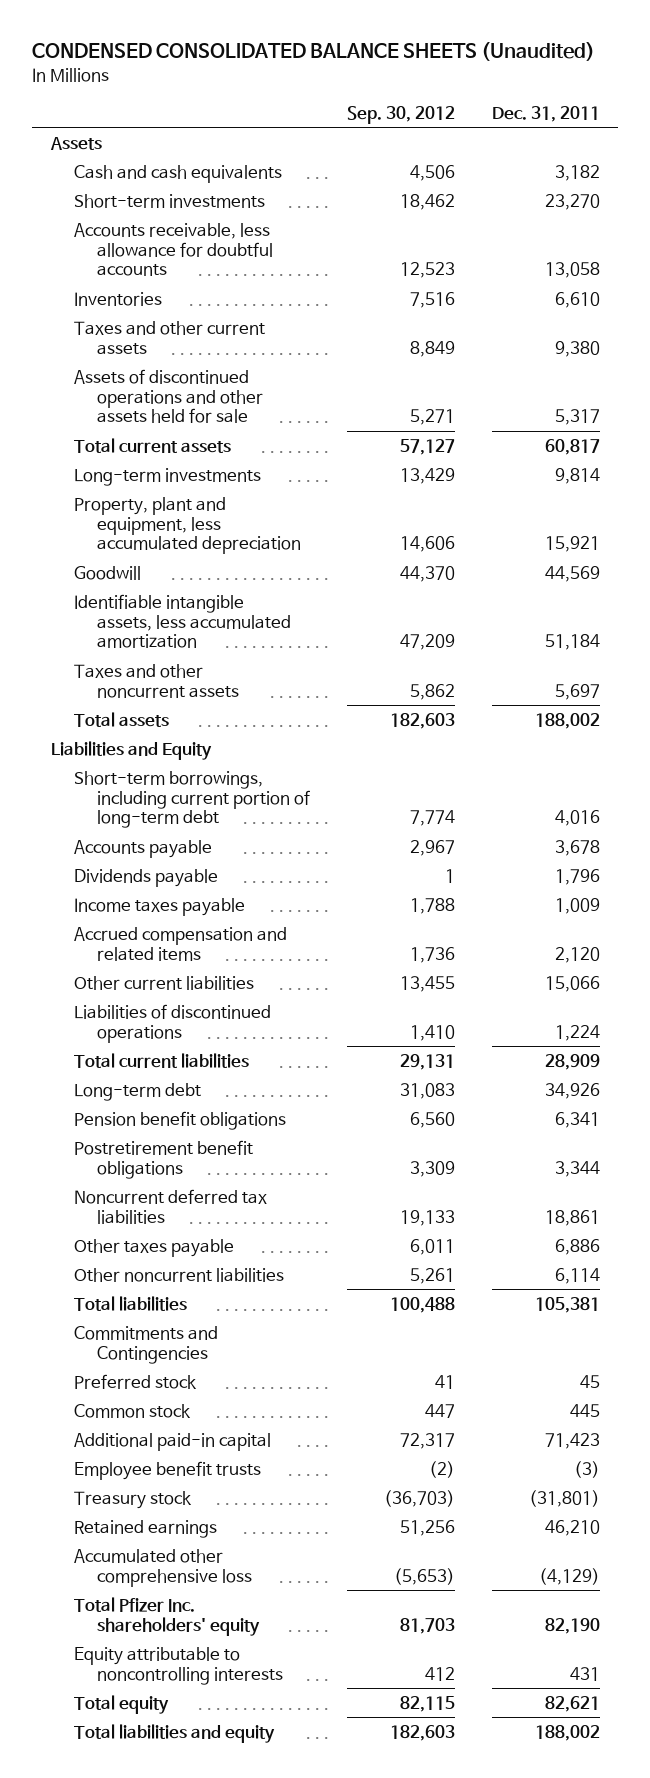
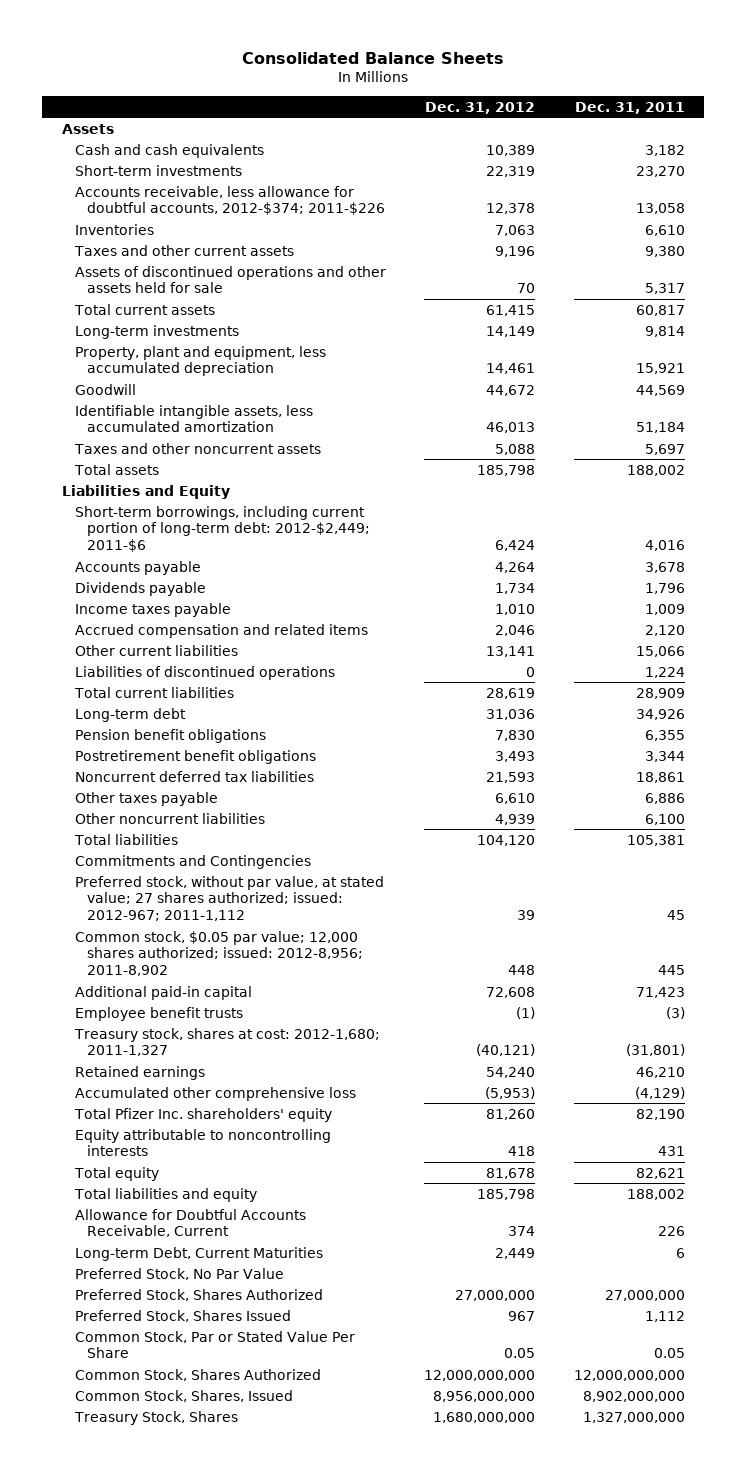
[32,42,596,62] CONDENSED CONSOLIDATED BALANCE SHEETS (Unaudited) -> [242,51,505,64] Consolidated Balance Sheets
[347,105,456,124] Sep. 30, 2012 -> none
none -> [425,101,536,114] Dec. 31, 2012
[74,222,274,277] Accounts receivable, less allowance for doubtful accounts -> [74,185,386,216] Accounts receivable, less allowance for doubtful accounts, 2012-$374; 2011-$226
[74,770,311,829] Short-term borrowings, including current portion of long-term debt -> [74,505,371,553] Short-term borrowings, including current portion of long-term debt: 2012-$2,449; 2011-$6
[554,1111,600,1128] 6,341 -> [644,729,685,741] 6,355
[554,1267,600,1284] 6,114 -> [644,813,685,825] 6,100
[74,1373,198,1389] Preferred stock -> [74,875,384,922] Preferred stock, without par value, at stated value; 27 shares authorized; issued: 2012-967; 2011-1,112
[74,1403,192,1418] Common stock -> [74,930,364,977] Common stock, $0.05 par value; 12,000 shares authorized; issued: 2012-8,956; 2011-8,902
[74,1490,193,1509] Treasury stock -> [73,1027,380,1057] Treasury stock, shares at cost: 2012-1,680; 2011-1,327
none -> [74,1208,306,1238] Allowance for Doubtful Accounts Receivable, Current
none -> [74,1246,323,1261] Long-term Debt, Current Maturities
none -> [74,1267,284,1280] Preferred Stock, No Par Value
none -> [74,1288,323,1301] Preferred Stock, Shares Authorized
none -> [74,1309,291,1322] Preferred Stock, Shares Issued
none -> [74,1330,355,1359] Common Stock, Par or Stated Value Per Share
none -> [74,1368,321,1381] Common Stock, Shares Authorized
none -> [74,1389,293,1402] Common Stock, Shares, Issued
none -> [73,1410,238,1425] Treasury Stock, Shares

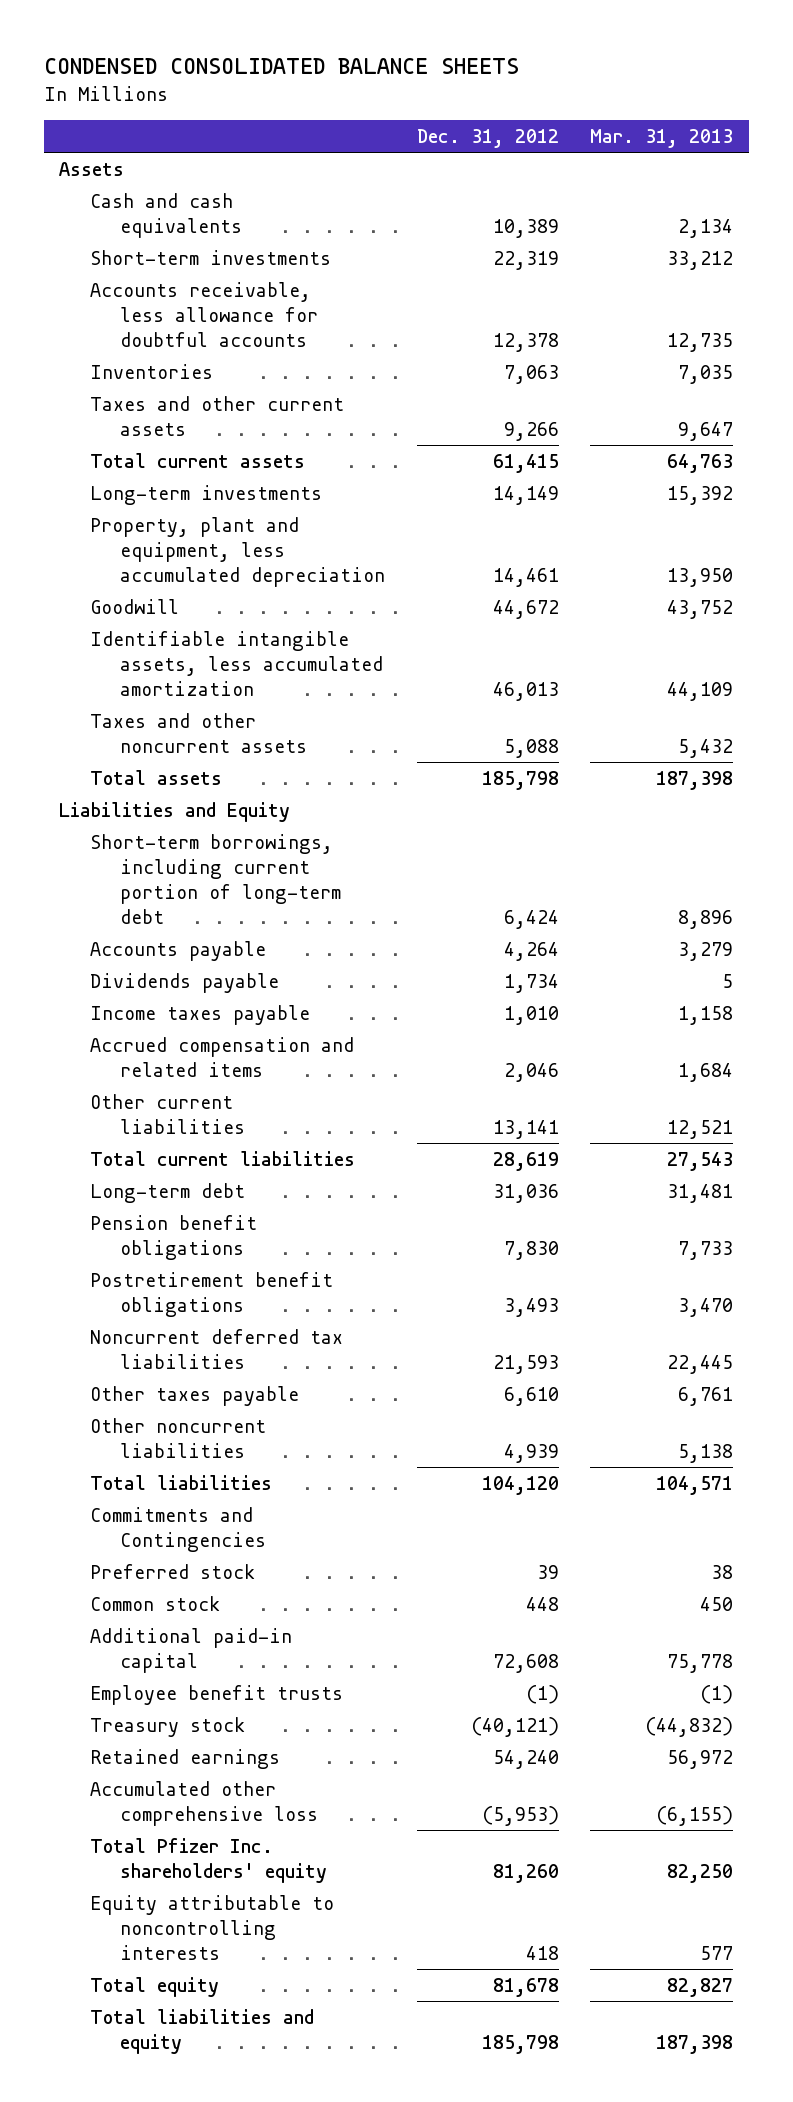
[242,51,505,64] Consolidated Balance Sheets -> [43,58,519,75] CONDENSED CONSOLIDATED BALANCE SHEETS
[574,101,685,114] Dec. 31, 2011 -> none
none -> [590,129,734,149] Mar. 31, 2013
[74,185,386,216] Accounts receivable, less allowance for doubtful accounts, 2012-$374; 2011-$226 -> [89,281,318,347] Accounts receivable, less allowance for doubtful accounts
[74,265,386,294] Assets of discontinued operations and other assets held for sale -> none
[495,245,536,257] 9,196 -> [503,421,559,441] 9,266
[74,505,371,553] Short-term borrowings, including current portion of long-term debt: 2012-$2,449; 2011-$6 -> [89,833,341,925] Short-term borrowings, including current portion of long-term debt
[74,665,335,680] Liabilities of discontinued operations -> none
[74,875,384,922] Preferred stock, without par value, at stated value; 27 shares authorized; issued: 2012-967; 2011-1,112 -> [89,1563,255,1579] Preferred stock
[74,930,364,977] Common stock, $0.05 par value; 12,000 shares authorized; issued: 2012-8,956; 2011-8,902 -> [89,1595,220,1611] Common stock
[73,1027,380,1057] Treasury stock, shares at cost: 2012-1,680; 2011-1,327 -> [89,1716,245,1737] Treasury stock
[74,1208,306,1238] Allowance for Doubtful Accounts Receivable, Current -> none
[74,1246,323,1261] Long-term Debt, Current Maturities -> none
[74,1267,284,1280] Preferred Stock, No Par Value -> none
[74,1288,323,1301] Preferred Stock, Shares Authorized -> none
[74,1309,291,1322] Preferred Stock, Shares Issued -> none
[74,1330,355,1359] Common Stock, Par or Stated Value Per Share -> none
[74,1368,321,1381] Common Stock, Shares Authorized -> none
[74,1389,293,1402] Common Stock, Shares, Issued -> none
[73,1410,238,1425] Treasury Stock, Shares -> none

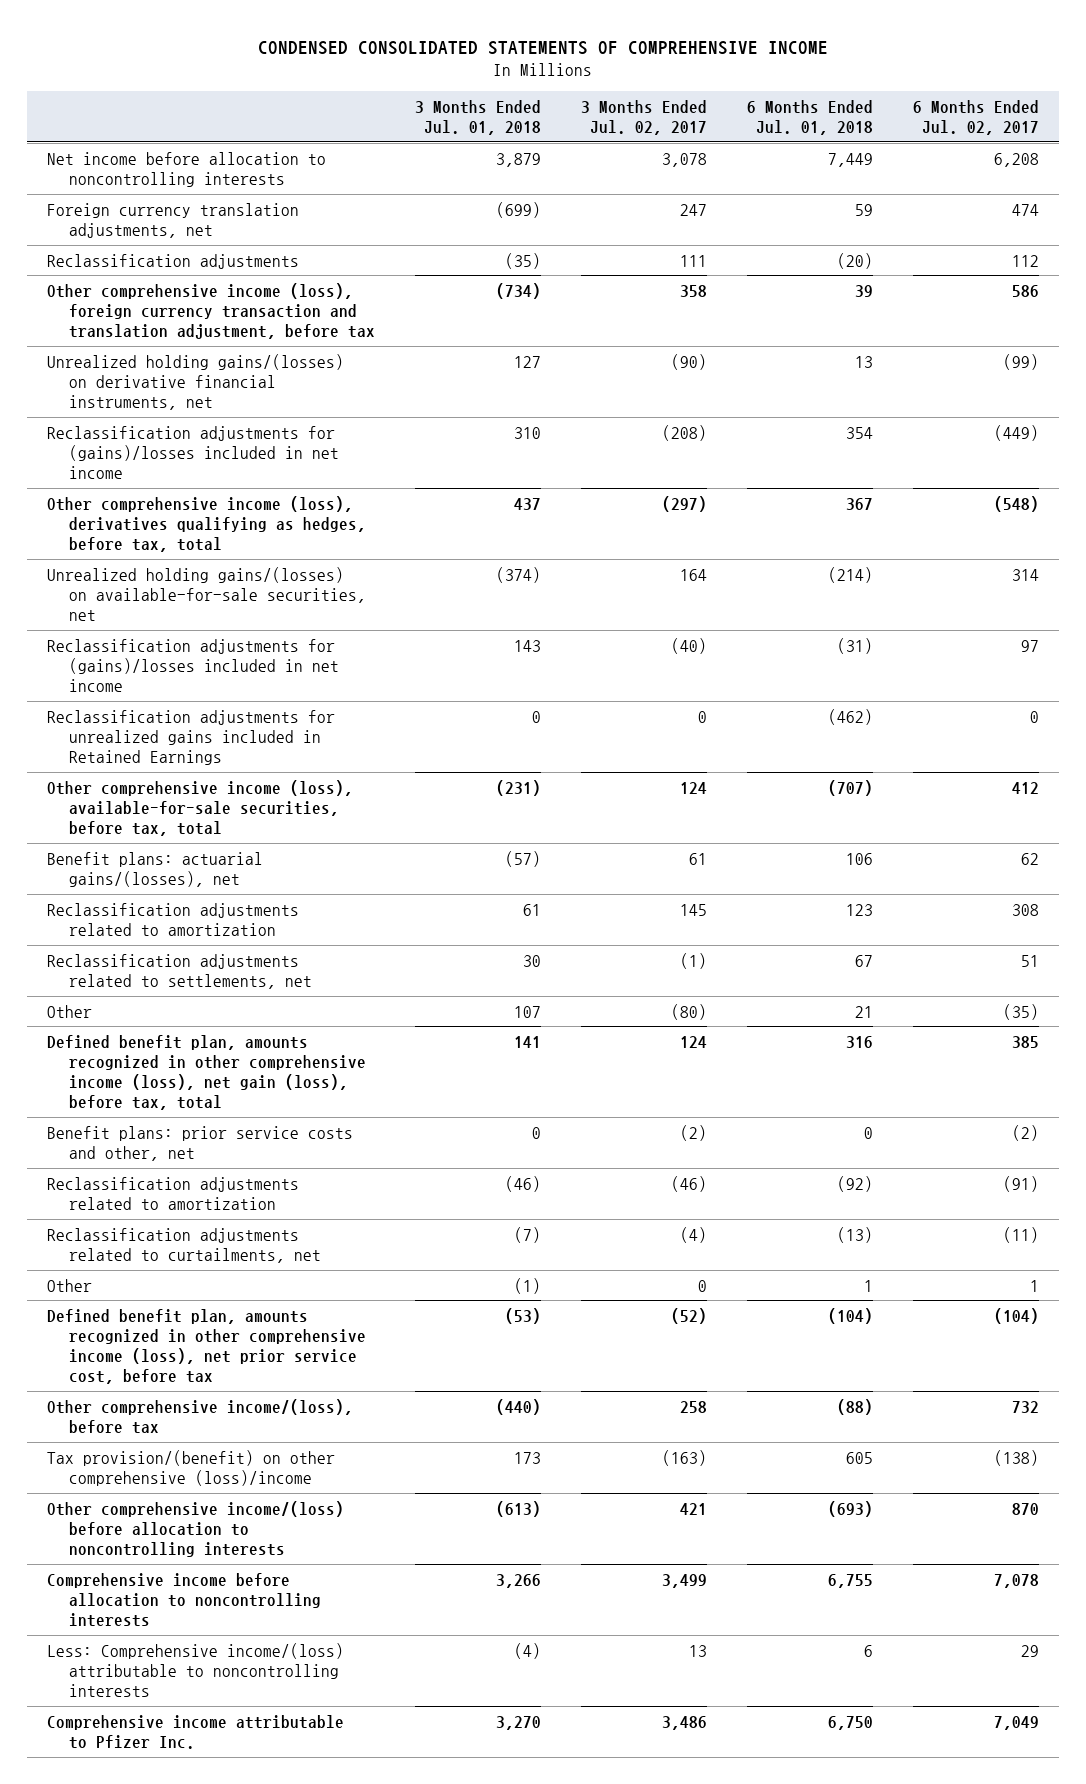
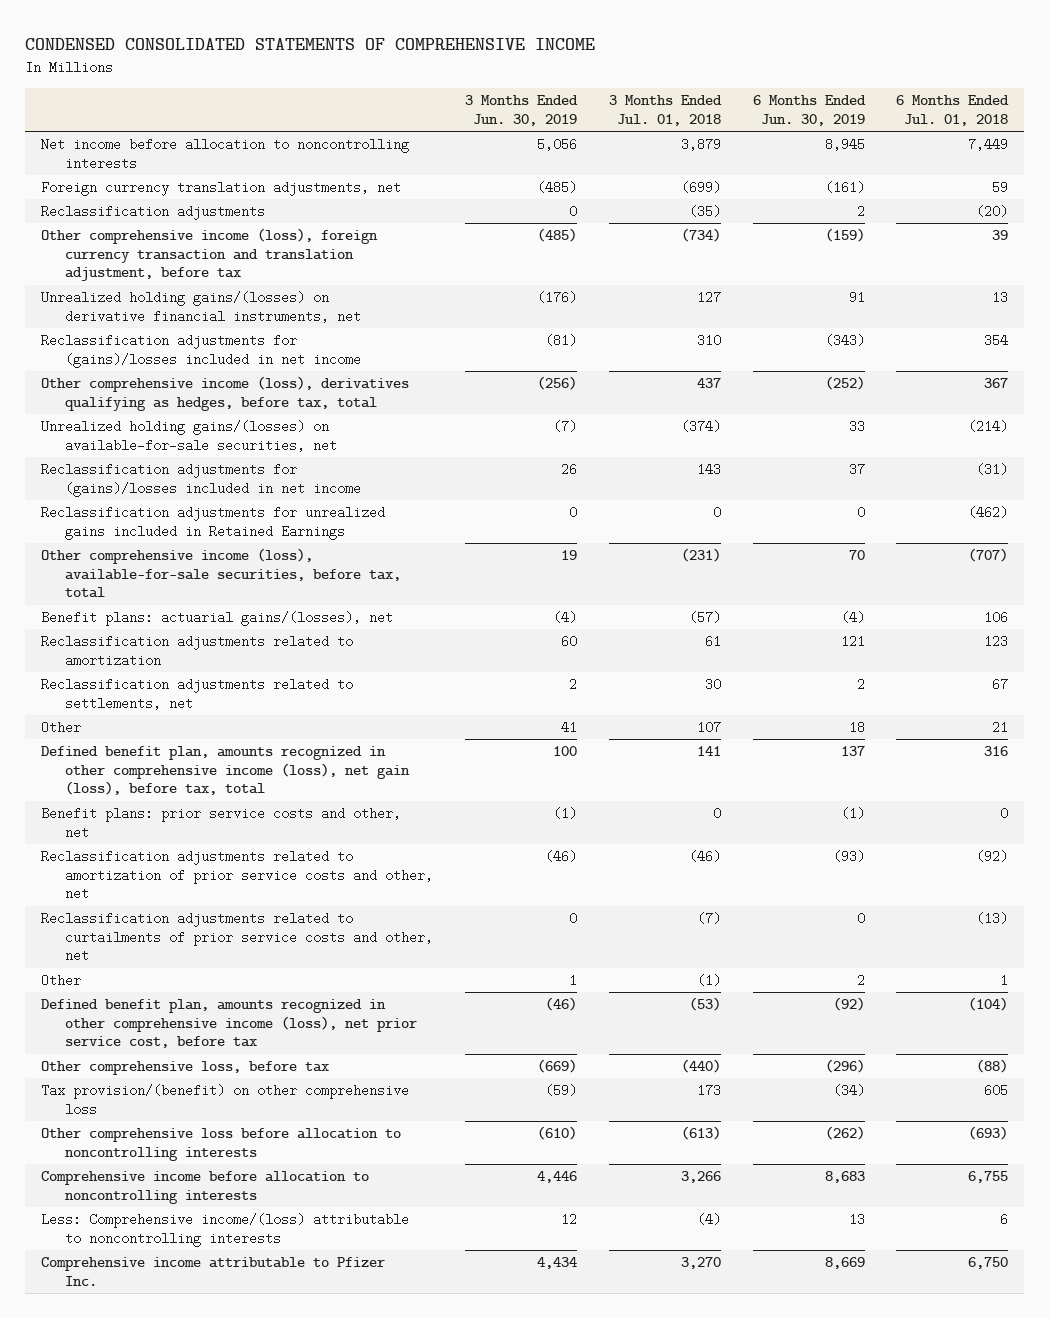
[581,99,708,136] 3 Months Ended Jul. 02, 2017 -> none
[913,99,1040,136] 6 Months Ended Jul. 02, 2017 -> none
none -> [464,95,578,127] 3 Months Ended Jun. 30, 2019
none -> [752,95,866,127] 6 Months Ended Jun. 30, 2019
[46,1176,299,1210] Reclassification adjustments related to amortization -> [41,850,433,901] Reclassification adjustments related to amortization of prior service costs and other, net
[46,1227,322,1263] Reclassification adjustments related to curtailments, net -> [41,912,433,963] Reclassification adjustments related to curtailments of prior service costs and other, net
[46,1398,353,1434] Other comprehensive income/(loss), before tax -> [41,1061,330,1076] Other comprehensive loss, before tax
[46,1449,335,1486] Tax provision/(benefit) on other comprehensive (loss)/income -> [41,1084,410,1114] Tax provision/(benefit) on other comprehensive loss
[46,1500,344,1557] Other comprehensive income/(loss) before allocation to noncontrolling interests -> [41,1128,402,1161] Other comprehensive loss before allocation to noncontrolling interests

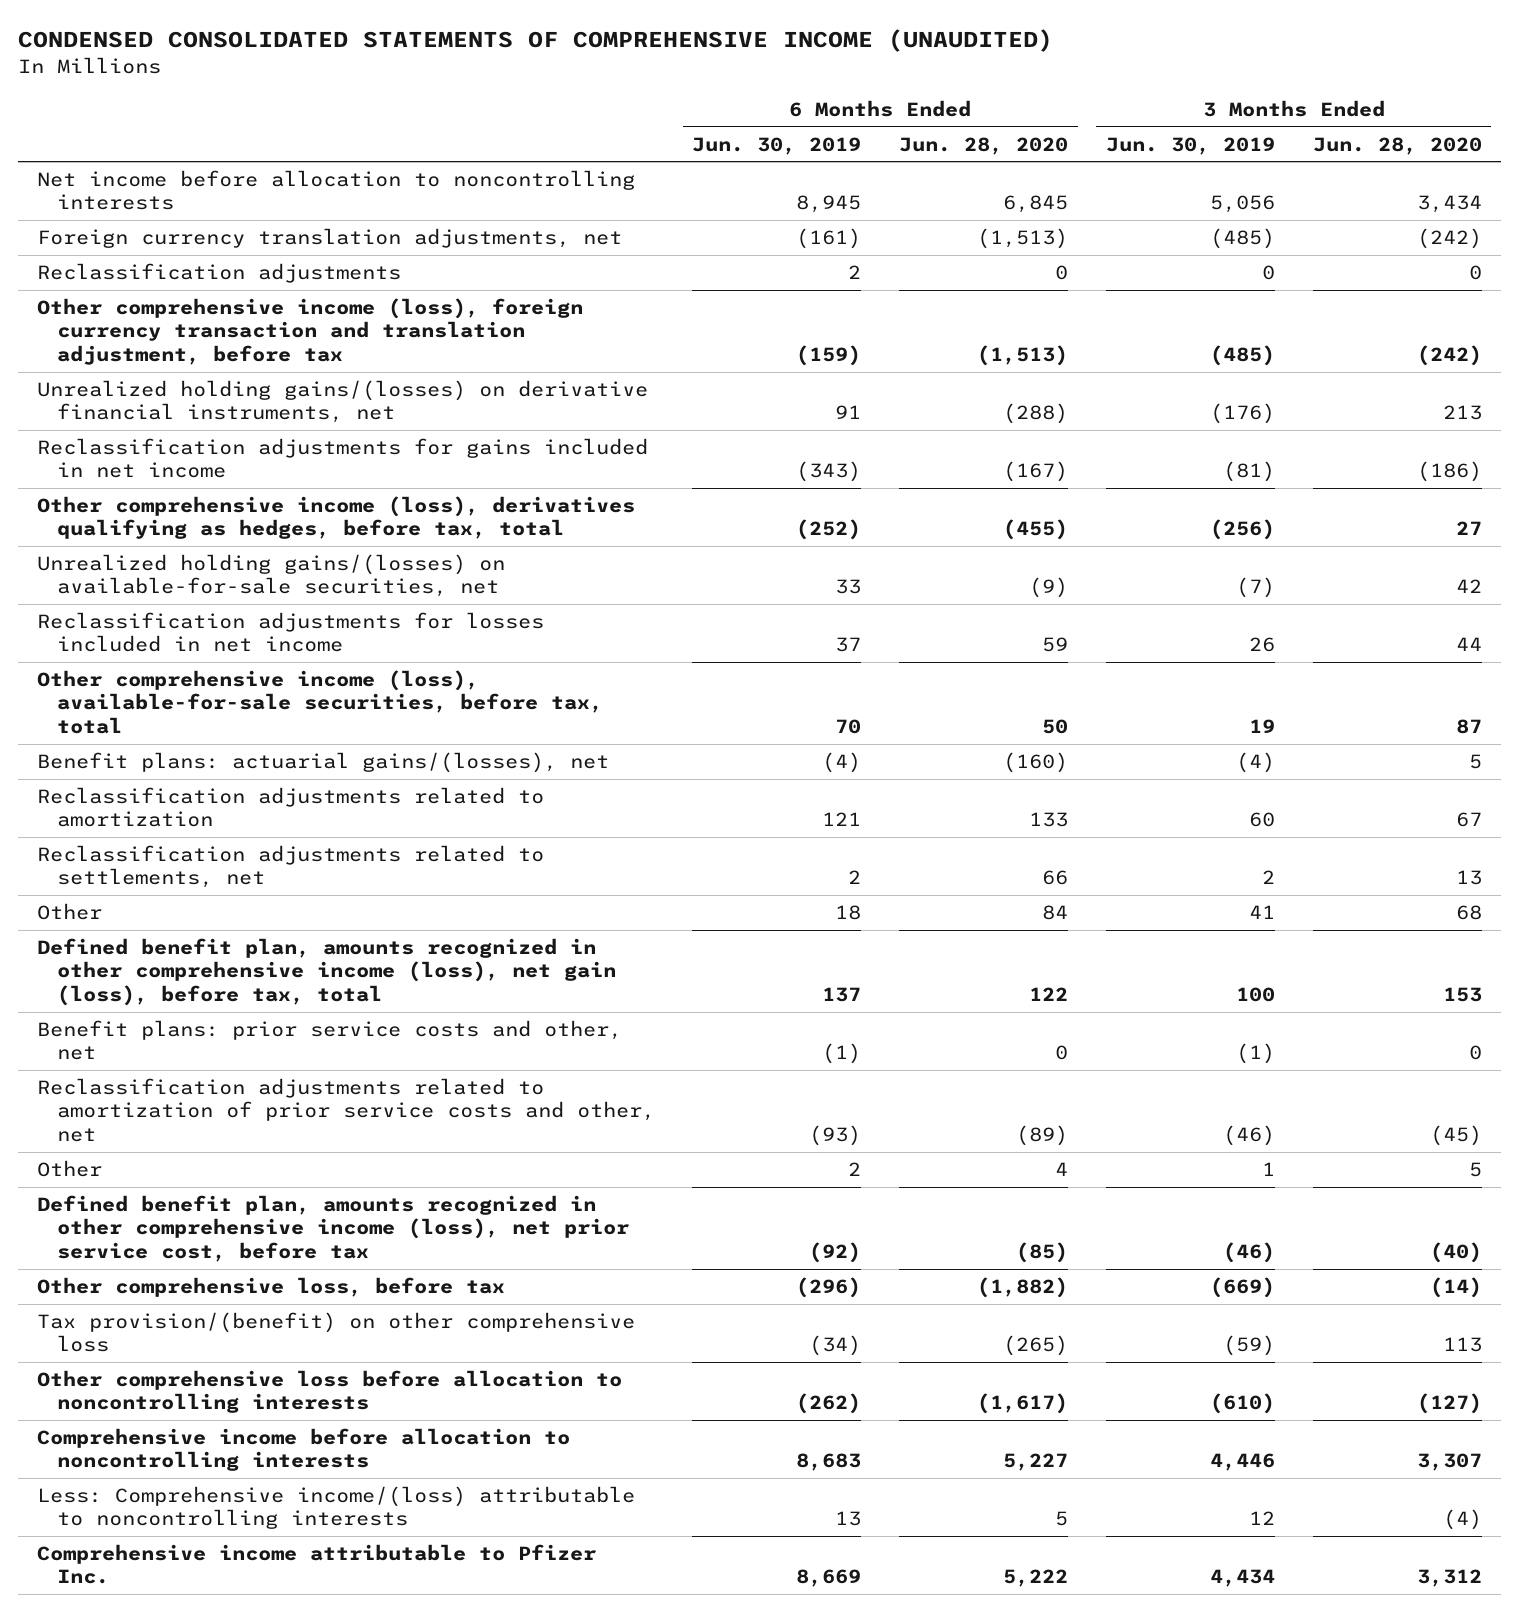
[25,38,596,51] CONDENSED CONSOLIDATED STATEMENTS OF COMPREHENSIVE INCOME -> [18,29,1054,53] CONDENSED CONSOLIDATED STATEMENTS OF COMPREHENSIVE INCOME (UNAUDITED)
[608,95,722,127] 3 Months Ended Jul. 01, 2018 -> none
[896,95,1010,127] 6 Months Ended Jul. 01, 2018 -> none
none -> [899,136,1069,155] Jun. 28, 2020
none -> [1312,136,1482,155] Jun. 28, 2020
[41,334,361,368] Reclassification adjustments for (gains)/losses included in net income -> [37,437,649,479] Reclassification adjustments for gains included in net income
[41,506,386,540] Reclassification adjustments for unrealized gains included in Retained Earnings -> none
[41,463,361,497] Reclassification adjustments for (gains)/losses included in net income -> [37,611,545,653] Reclassification adjustments for losses included in net income
[41,912,433,963] Reclassification adjustments related to curtailments of prior service costs and other, net -> none

